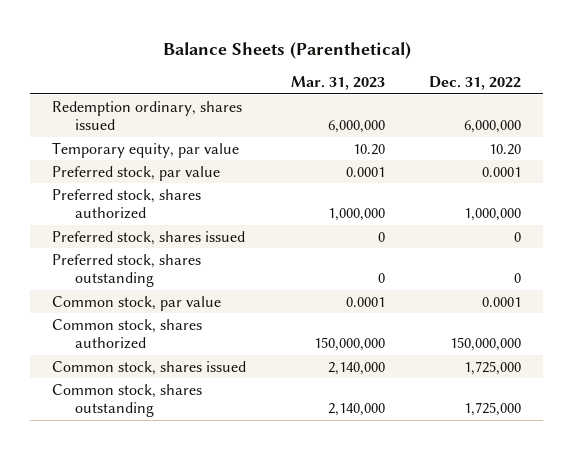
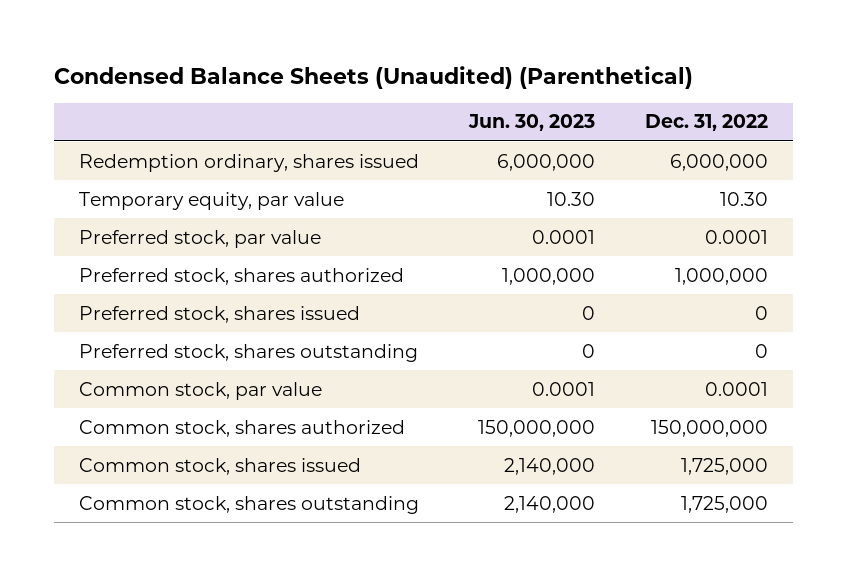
[162,41,411,59] Balance Sheets (Parenthetical) -> [54,65,694,89] Condensed Balance Sheets (Unaudited) (Parenthetical)
[290,76,385,91] Mar. 31, 2023 -> none
none -> [467,114,595,132] Jun. 30, 2023
[488,143,521,155] 10.20 -> [719,191,768,206] 10.30

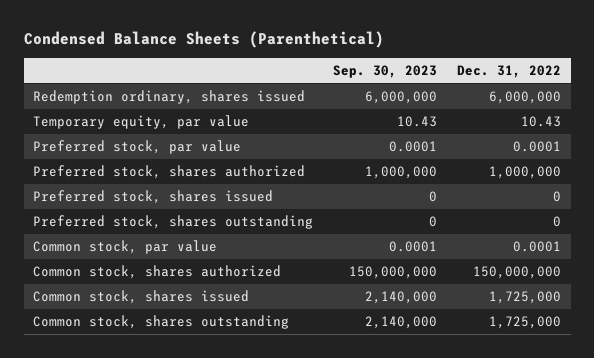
[54,65,694,89] Condensed Balance Sheets (Unaudited) (Parenthetical) -> [23,31,384,49] Condensed Balance Sheets (Parenthetical)
[467,114,595,132] Jun. 30, 2023 -> none
none -> [333,64,438,78] Sep. 30, 2023
[719,191,768,206] 10.30 -> [520,116,561,128] 10.43

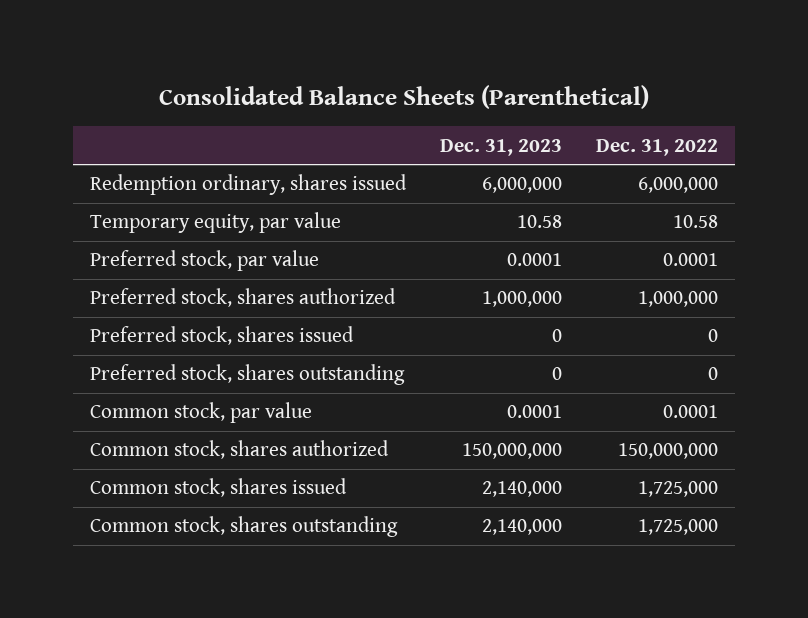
[23,31,384,49] Condensed Balance Sheets (Parenthetical) -> [158,85,649,110] Consolidated Balance Sheets (Parenthetical)
[333,64,438,78] Sep. 30, 2023 -> none
none -> [439,138,562,156] Dec. 31, 2023
[520,116,561,128] 10.43 -> [673,215,719,229] 10.58

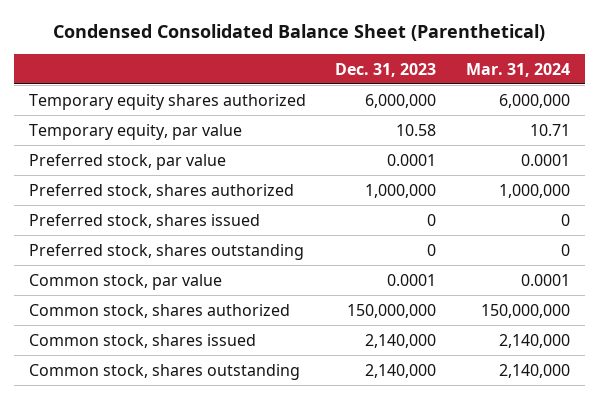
[158,85,649,110] Consolidated Balance Sheets (Parenthetical) -> [53,24,546,42] Condensed Consolidated Balance Sheet (Parenthetical)
[596,138,719,156] Dec. 31, 2022 -> none
none -> [466,62,571,77] Mar. 31, 2024
[89,174,407,196] Redemption ordinary, shares issued -> [28,93,306,110] Temporary equity shares authorized

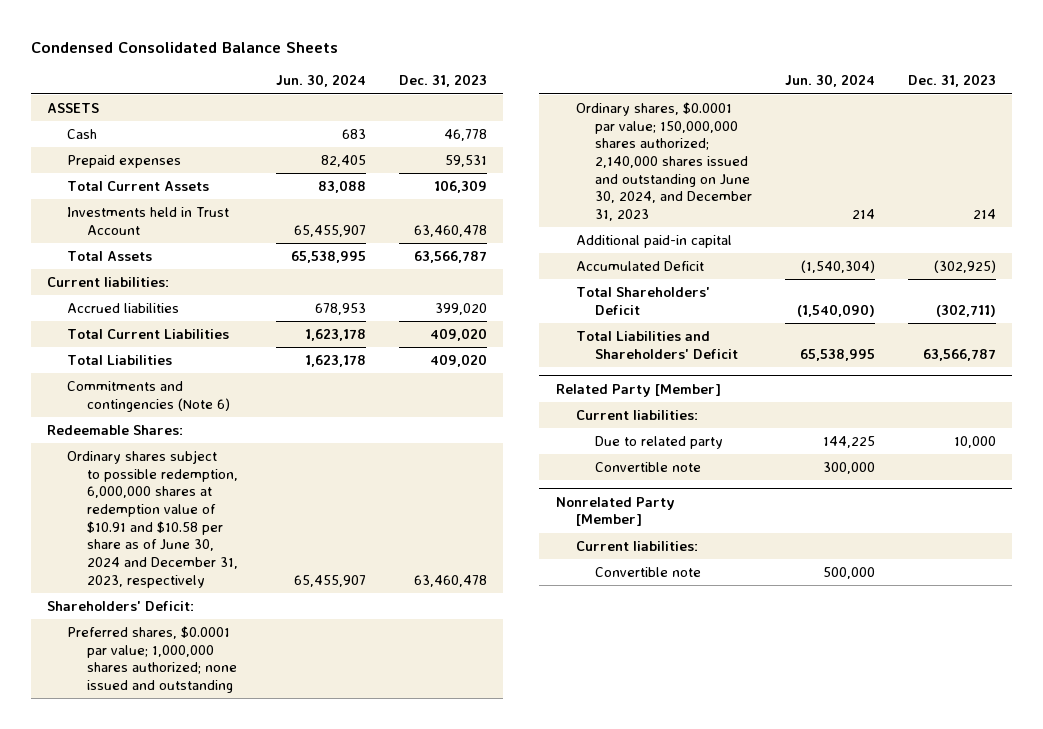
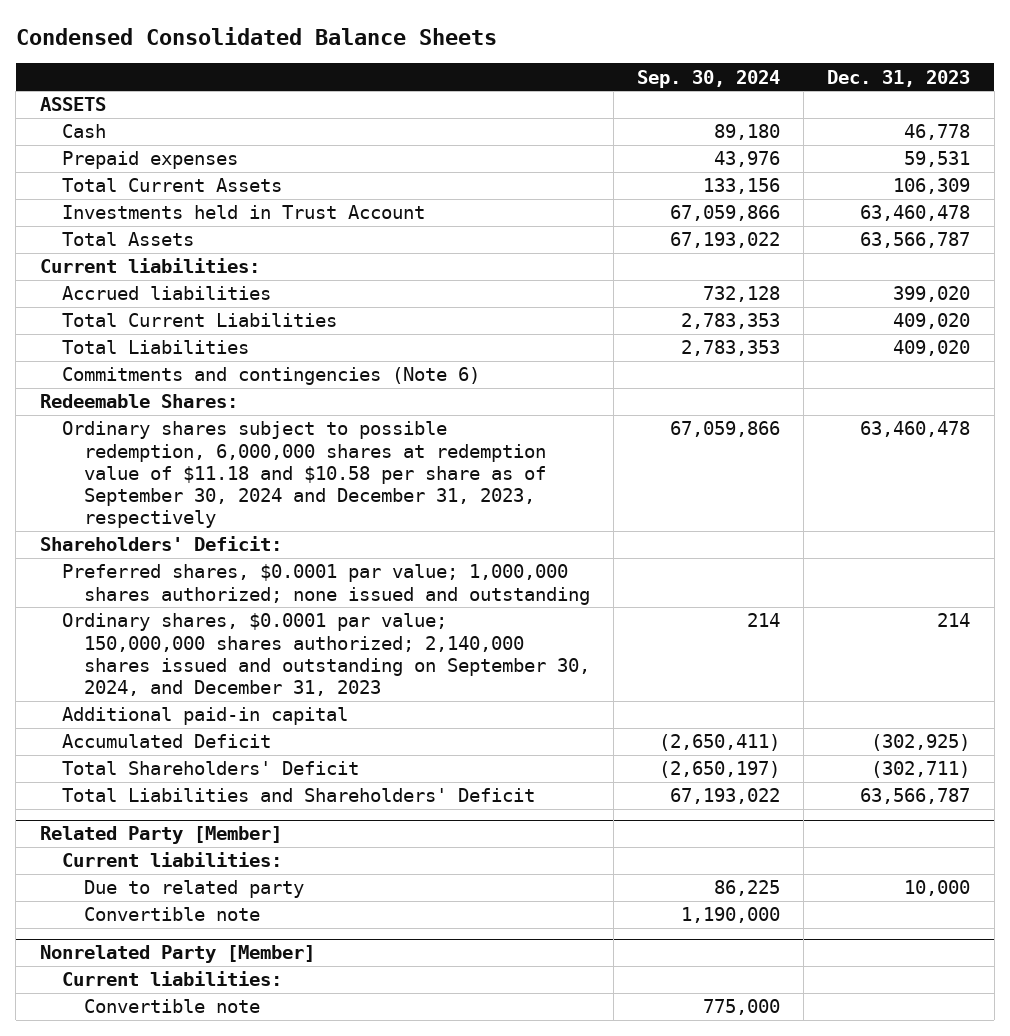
[276,74,367,88] Jun. 30, 2024 -> none
none -> [637,69,781,88] Sep. 30, 2024
[66,449,238,588] Ordinary shares subject to possible redemption, 6,000,000 shares at redemption value of $10.91 and $10.58 per share as of June 30, 2024 and December 31, 2023, respectively -> [61,421,546,529] Ordinary shares subject to possible redemption, 6,000,000 shares at redemption value of $11.18 and $10.58 per share as of September 30, 2024 and December 31, 2023, respectively
[575,101,753,221] Ordinary shares, $0.0001 par value; 150,000,000 shares authorized; 2,140,000 shares issued and outstanding on June 30, 2024, and December 31, 2023 -> [61,613,590,697] Ordinary shares, $0.0001 par value; 150,000,000 shares authorized; 2,140,000 shares issued and outstanding on September 30, 2024, and December 31, 2023

